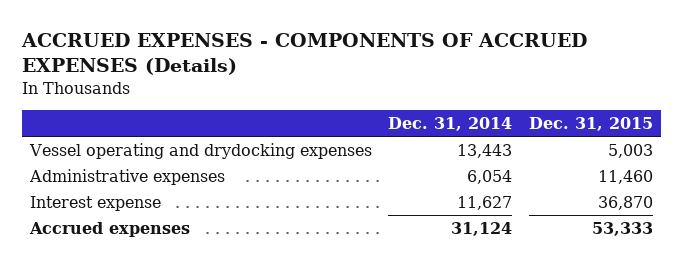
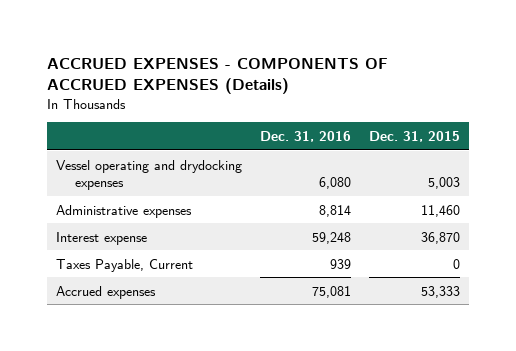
[388,117,513,132] Dec. 31, 2014 -> none
none -> [260,131,352,143] Dec. 31, 2016
none -> [56,258,194,272] Taxes Payable, Current

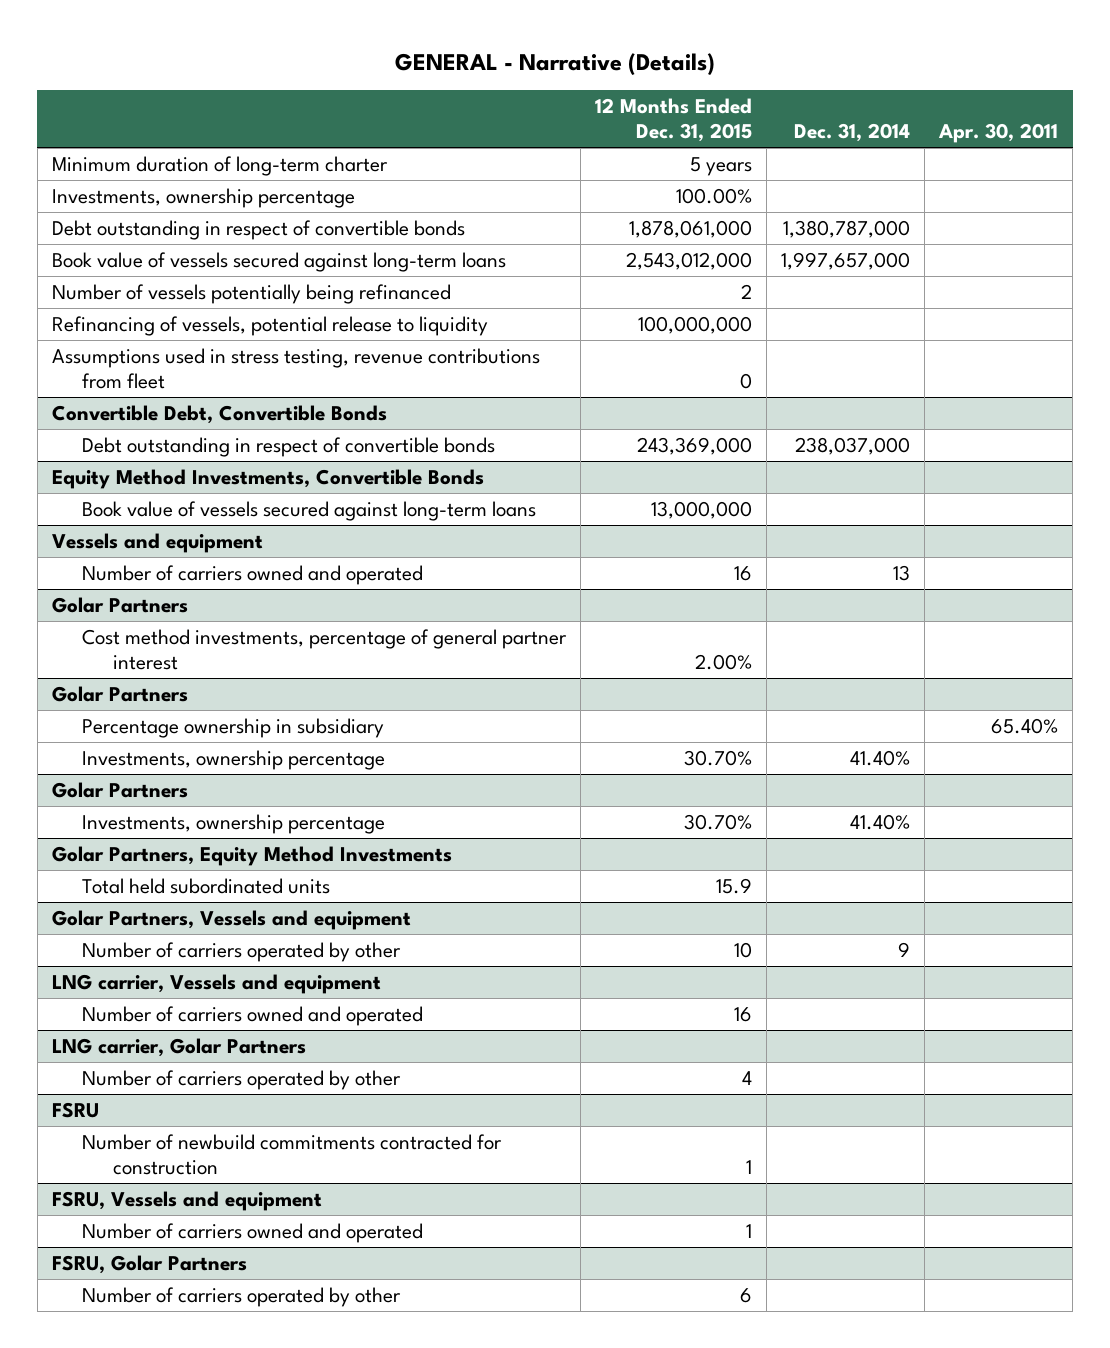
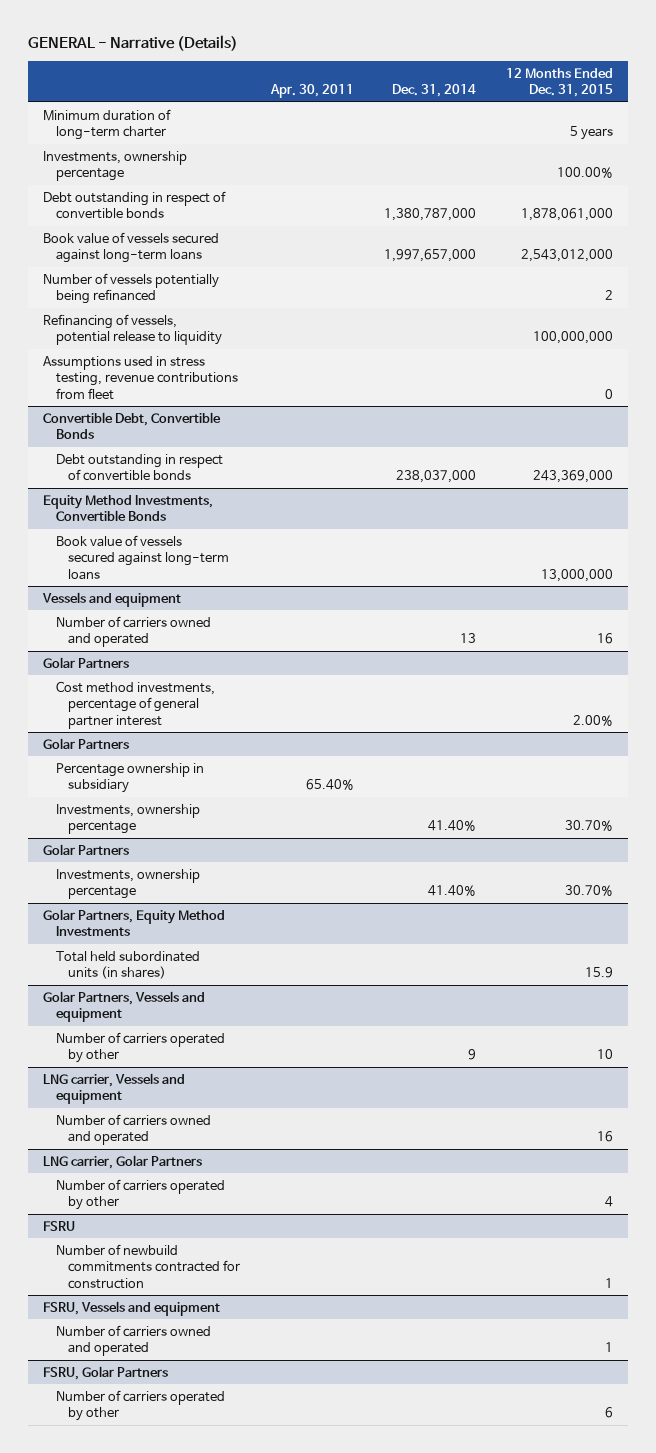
[82,877,331,894] Total held subordinated units -> [55,950,200,980] Total held subordinated units (in shares)

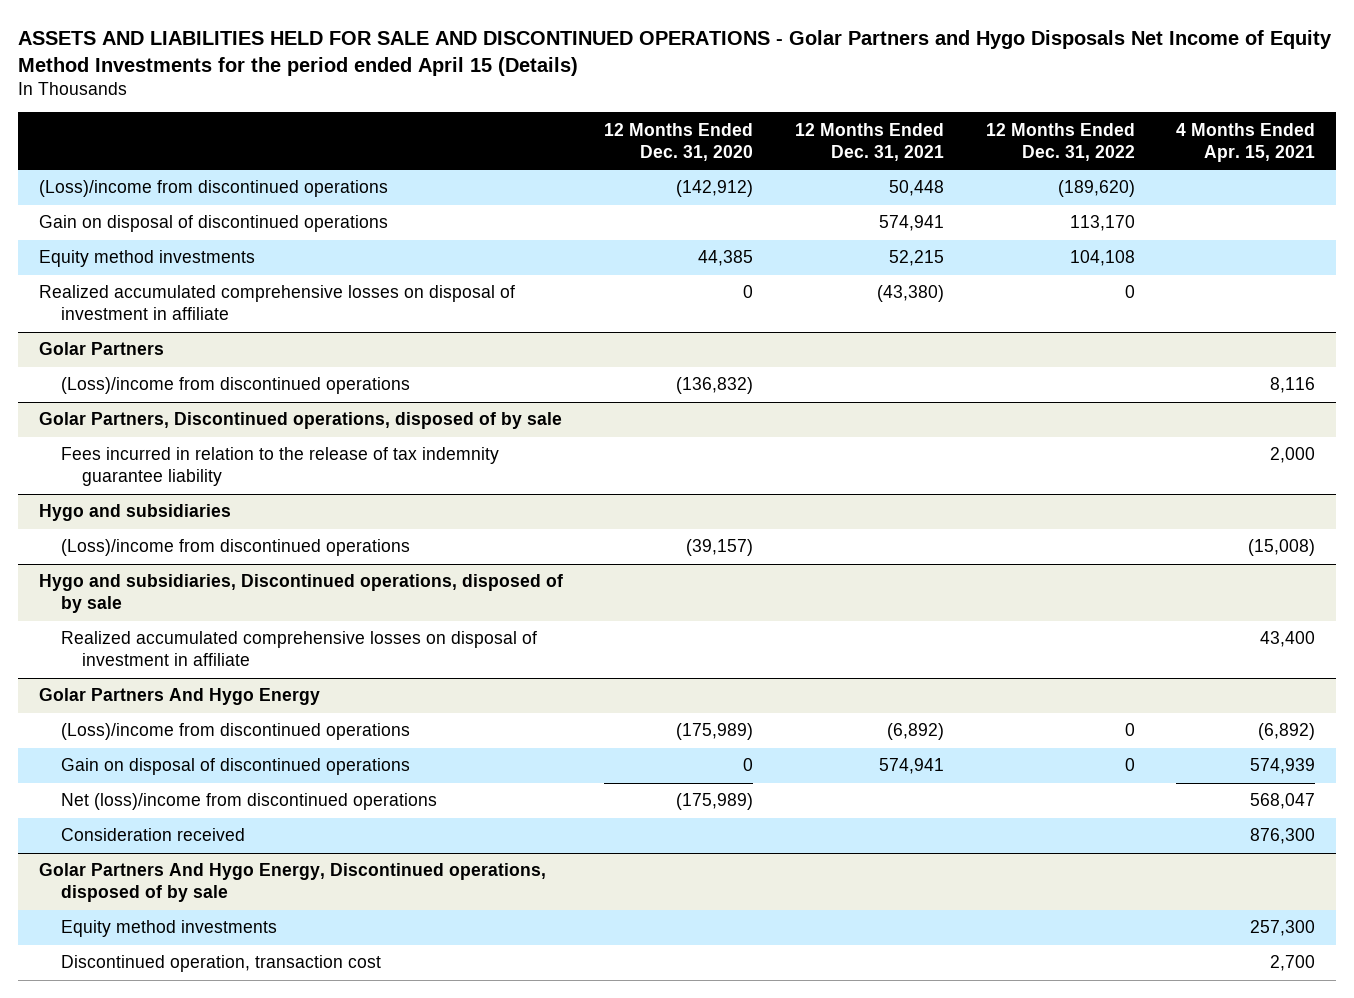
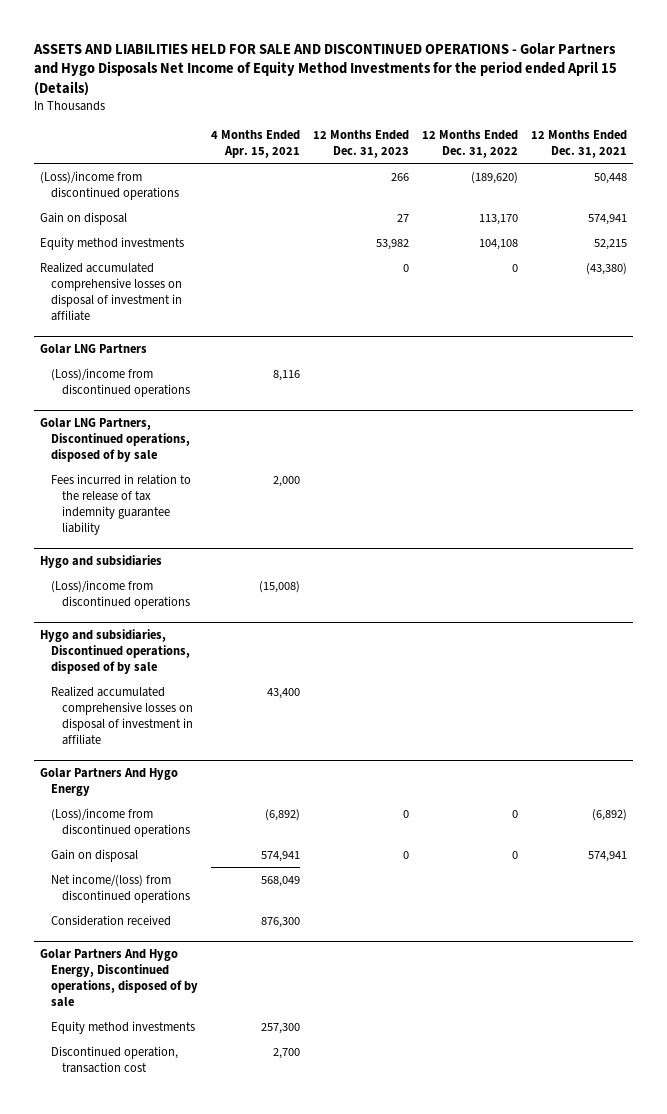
[604,122,754,161] 12 Months Ended Dec. 31, 2020 -> none
none -> [313,130,410,159] 12 Months Ended Dec. 31, 2023
[38,215,388,233] Gain on disposal of discontinued operations -> [40,211,128,225] Gain on disposal
[38,342,164,356] Golar Partners -> [40,343,148,354] Golar LNG Partners
[38,412,562,430] Golar Partners, Discontinued operations, disposed of by sale -> [40,417,191,462] Golar LNG Partners, Discontinued operations, disposed of by sale
[60,758,410,776] Gain on disposal of discontinued operations -> [51,848,139,862] Gain on disposal
[1250,758,1316,775] 574,939 -> [261,850,301,862] 574,941
[60,793,437,811] Net (loss)/income from discontinued operations -> [51,873,191,903] Net income/(loss) from discontinued operations
[1250,793,1316,810] 568,047 -> [261,875,301,887] 568,049

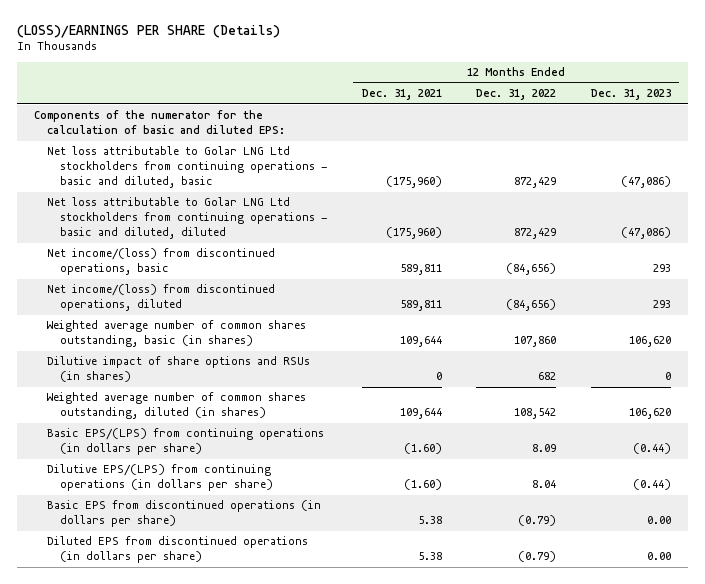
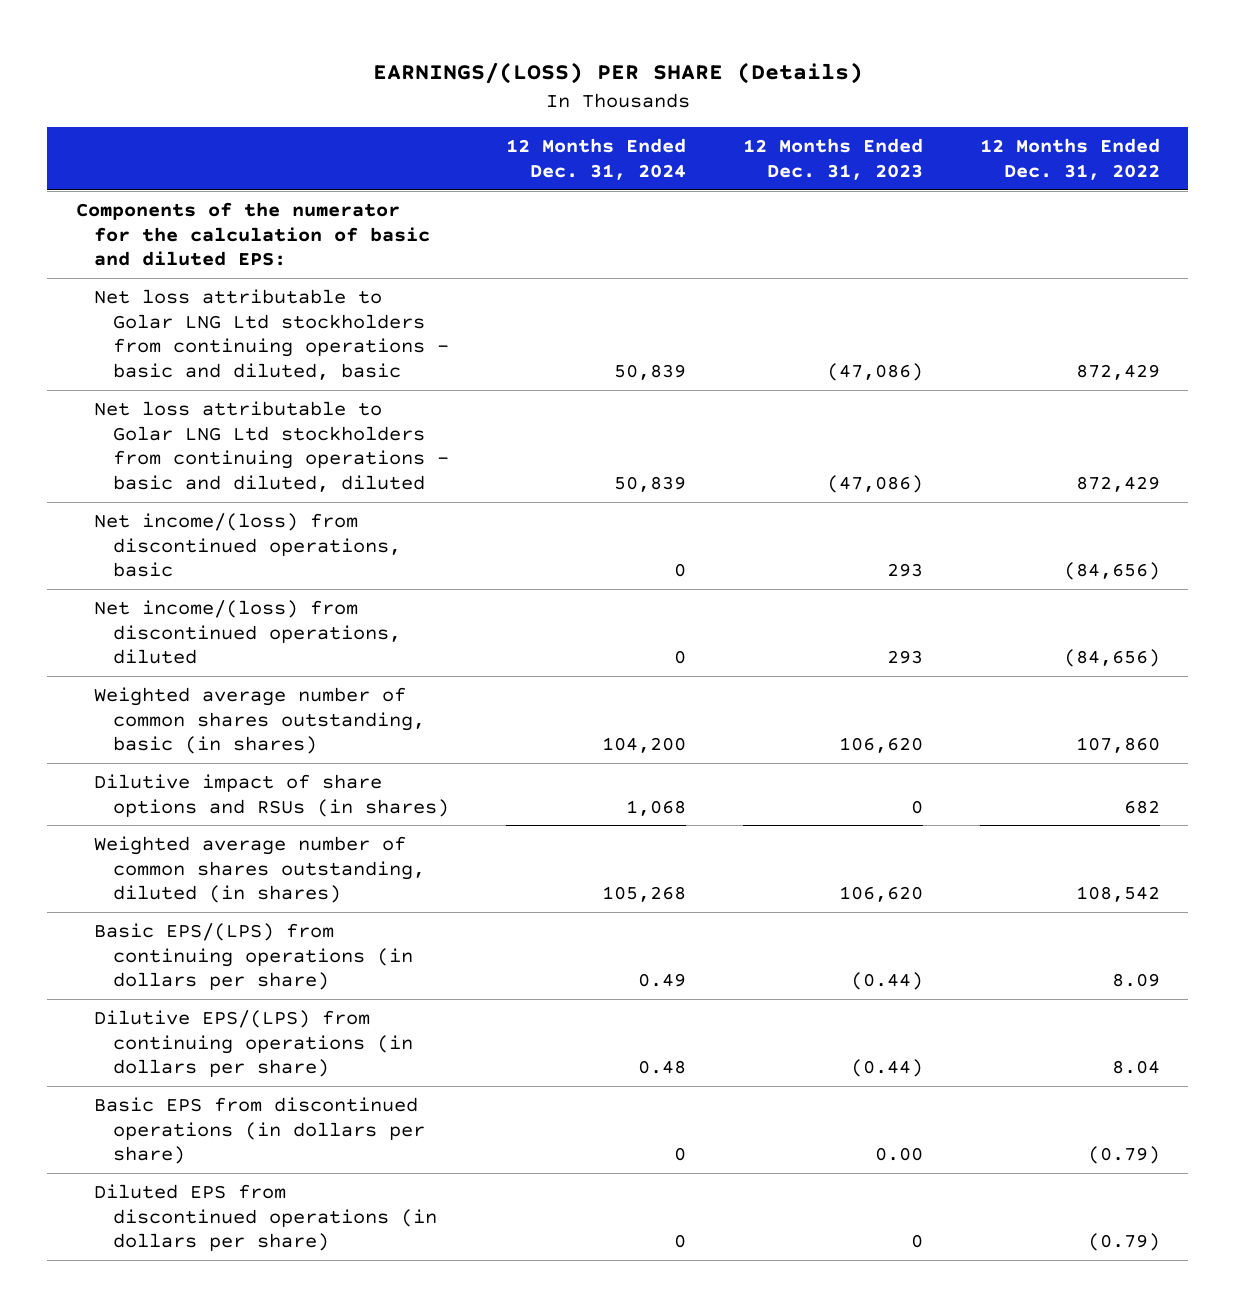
[16,24,280,38] (LOSS)/EARNINGS PER SHARE (Details) -> [372,62,863,85] EARNINGS/(LOSS) PER SHARE (Details)
[361,89,442,101] Dec. 31, 2021 -> none
none -> [505,138,686,181] 12 Months Ended Dec. 31, 2024
[646,552,671,561] 0.00 -> [910,1234,923,1249] 0

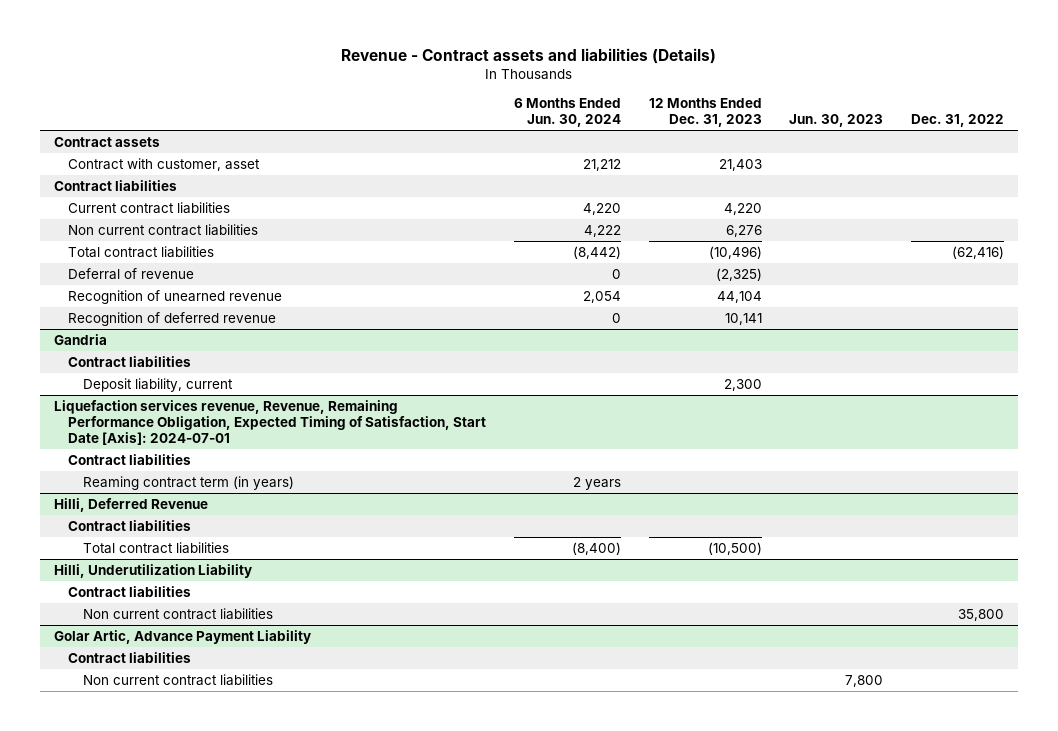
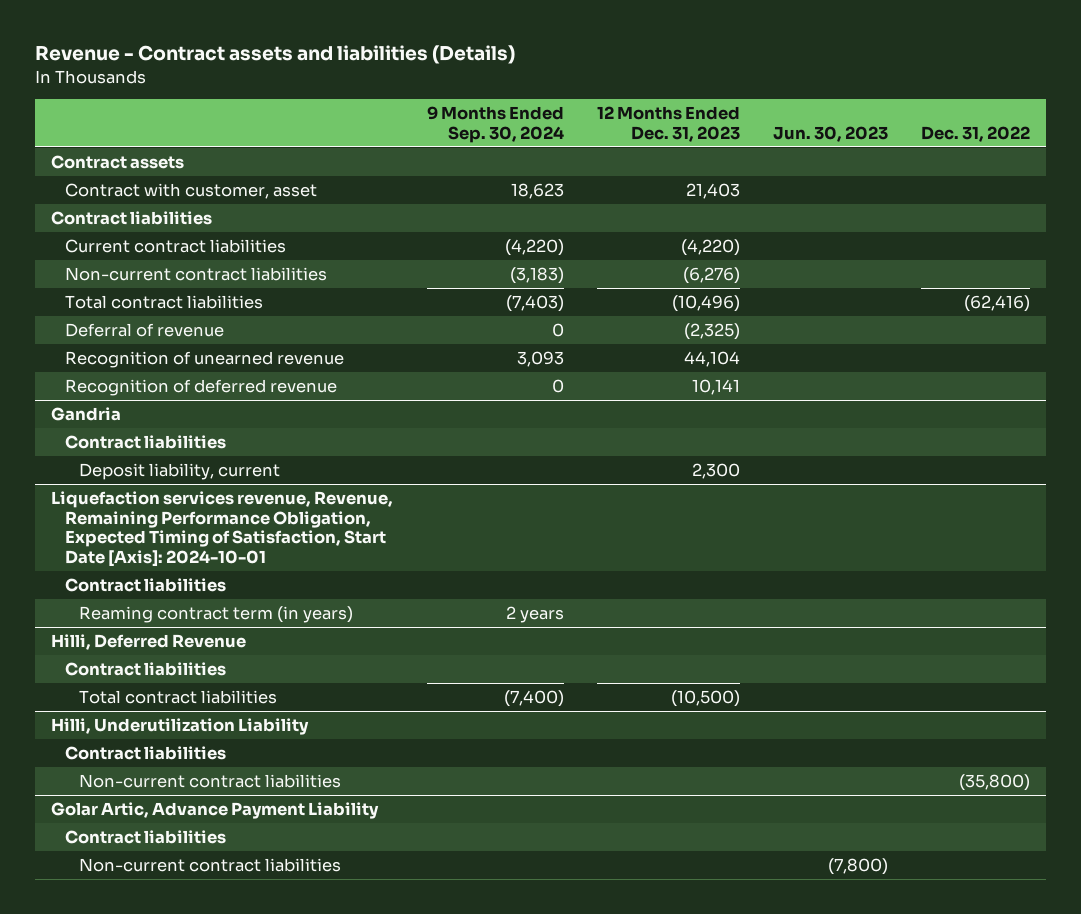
[514,97,622,127] 6 Months Ended Jun. 30, 2024 -> none
none -> [426,106,564,143] 9 Months Ended Sep. 30, 2024
[723,202,762,215] 4,220 -> [680,239,740,257] (4,220)
[68,223,259,236] Non current contract liabilities -> [65,267,328,282] Non-current contract liabilities
[725,224,762,237] 6,276 -> [682,267,740,285] (6,276)
[53,399,487,446] Liquefaction services revenue, Revenue, Remaining Performance Obligation, Expected Timing of Satisfaction, Start Date [Axis]: 2024-07-01 -> [51,491,394,567] Liquefaction services revenue, Revenue, Remaining Performance Obligation, Expected Timing of Satisfaction, Start Date [Axis]: 2024-10-01
[82,607,273,620] Non current contract liabilities -> [78,774,341,789] Non-current contract liabilities
[958,608,1005,621] 35,800 -> [958,774,1030,792] (35,800)
[82,673,273,686] Non current contract liabilities -> [78,858,341,873] Non-current contract liabilities
[845,674,884,687] 7,800 -> [827,858,888,876] (7,800)

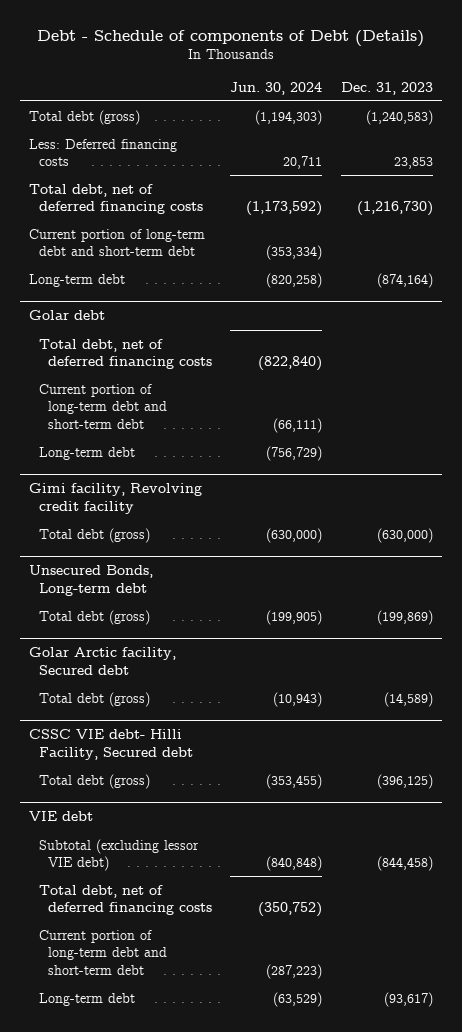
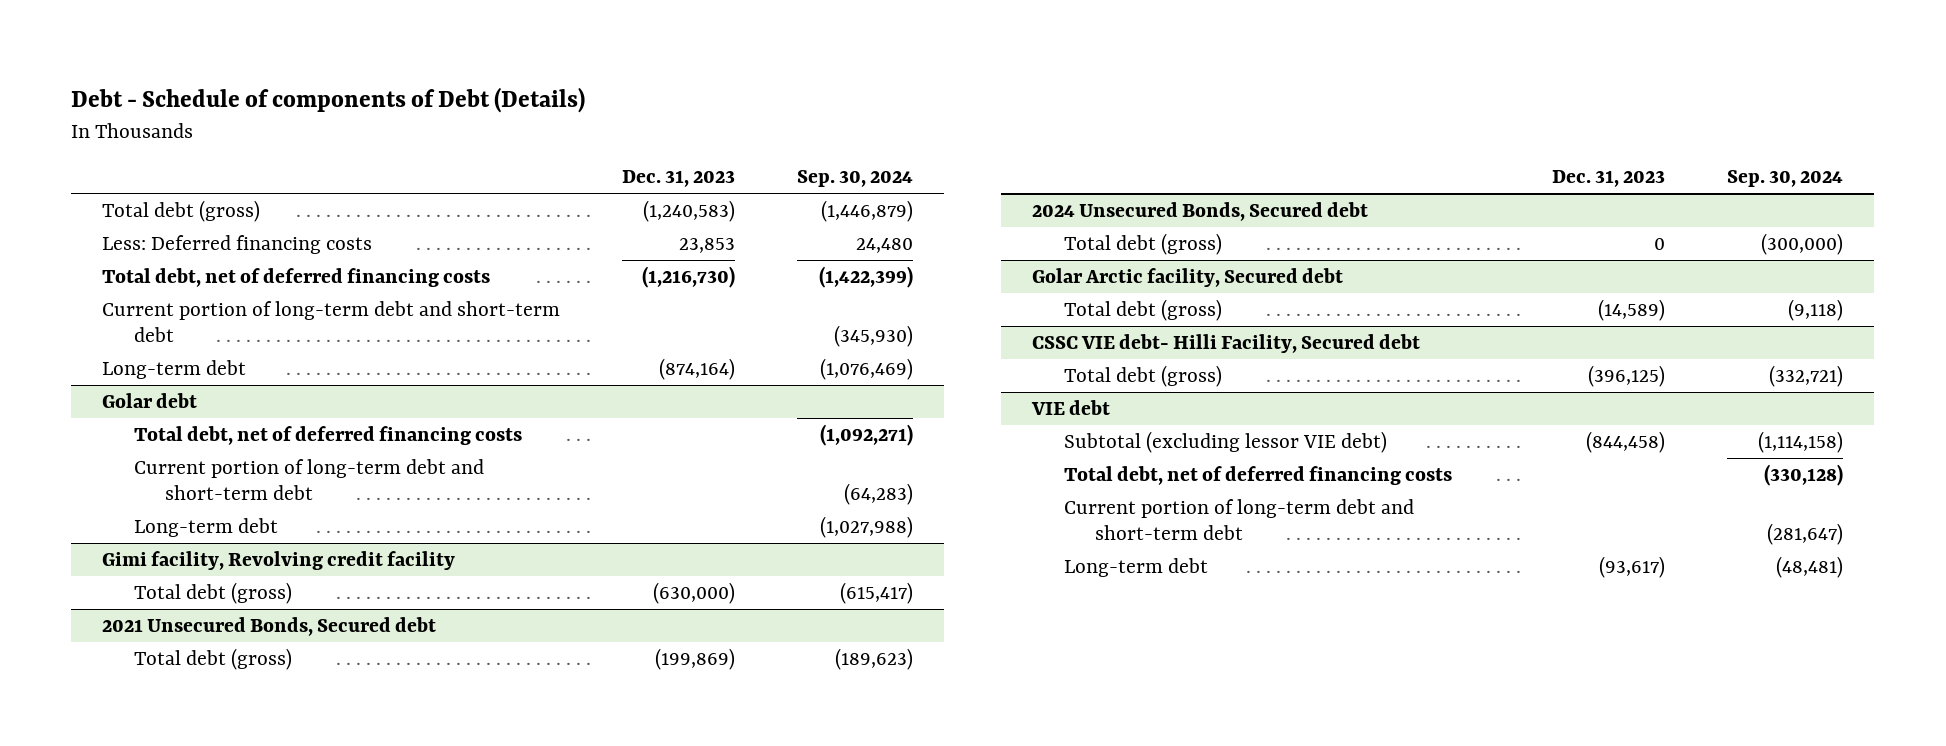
[230,81,323,95] Jun. 30, 2024 -> none
none -> [797,170,914,188] Sep. 30, 2024
[29,565,154,596] Unsecured Bonds, Long-term debt -> none
none -> [102,616,437,636] 2021 Unsecured Bonds, Secured debt
none -> [1032,201,1369,221] 2024 Unsecured Bonds, Secured debt
none -> [1063,232,1222,255] Total debt (gross)

